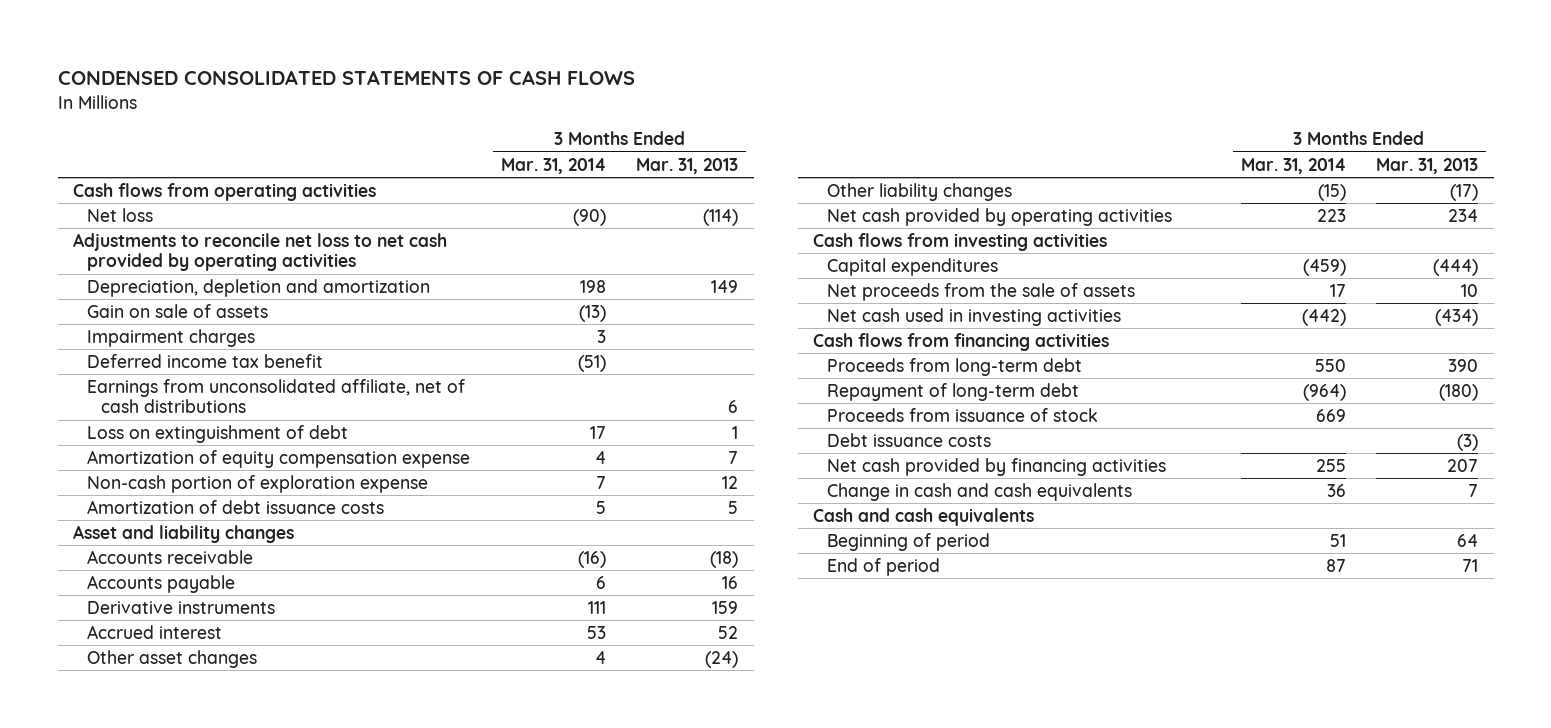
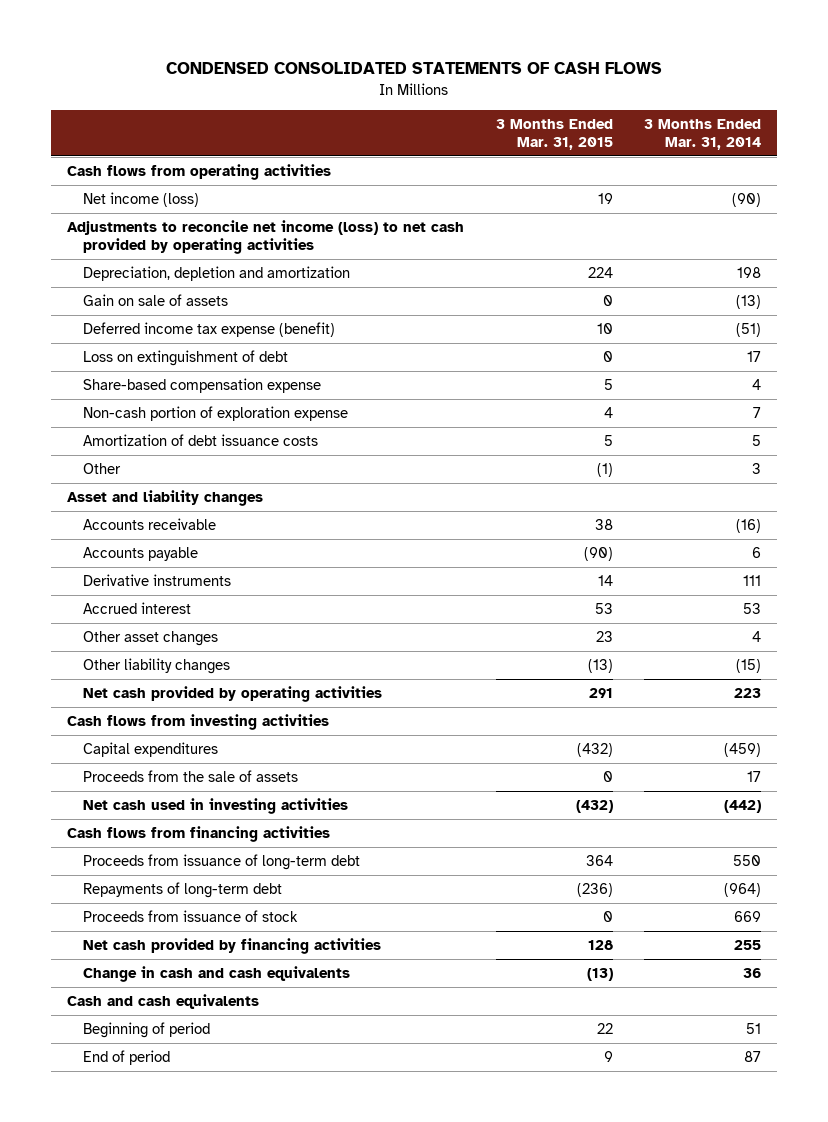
[636,157,739,174] Mar. 31, 2013 -> none
none -> [495,118,613,150] 3 Months Ended Mar. 31, 2015
[87,207,154,222] Net loss -> [82,192,199,208] Net income (loss)
[73,232,448,272] Adjustments to reconcile net loss to net cash provided by operating activities -> [66,220,464,255] Adjustments to reconcile net income (loss) to net cash provided by operating activities
[87,328,256,347] Impairment charges -> none
[87,378,466,414] Earnings from unconsolidated affiliate, net of cash distributions -> none
[87,353,324,368] Deferred income tax benefit -> [82,322,335,338] Deferred income tax expense (benefit)
[87,449,471,468] Amortization of equity compensation expense -> [82,378,321,394] Share-based compensation expense
none -> [82,463,121,475] Other
[826,282,1135,301] Net proceeds from the sale of assets -> [82,770,298,783] Proceeds from the sale of assets
[826,357,1082,376] Proceeds from long-term debt -> [82,854,360,871] Proceeds from issuance of long-term debt
[826,382,1079,401] Repayment of long-term debt -> [82,882,282,899] Repayments of long-term debt
[826,432,991,447] Debt issuance costs -> none

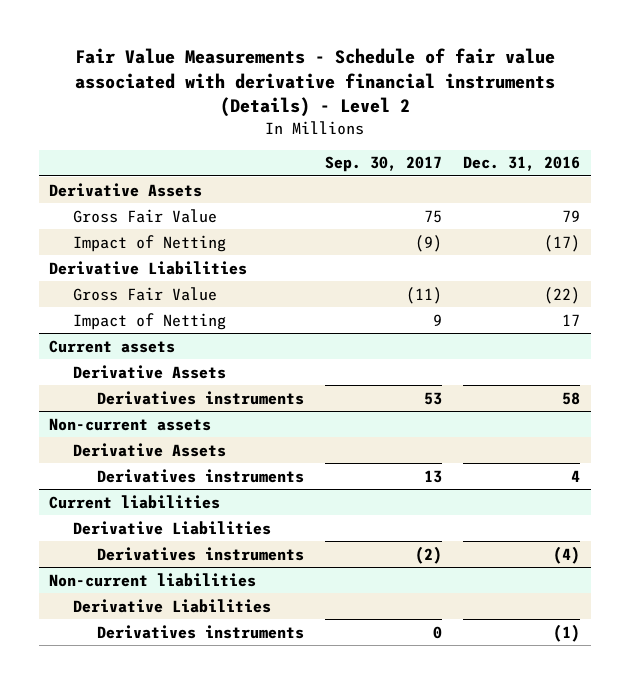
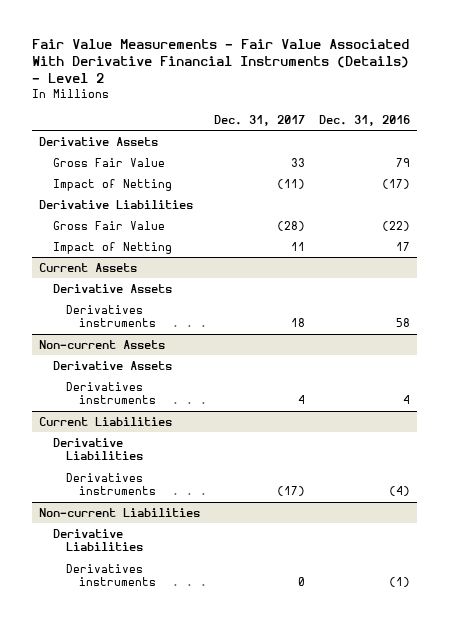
[74,48,555,118] Fair Value Measurements - Schedule of fair value associated with derivative financial instruments (Details) - Level 2 -> [32,39,410,84] Fair Value Measurements - Fair Value Associated With Derivative Financial Instruments (Details) - Level 2
[325,156,443,173] Sep. 30, 2017 -> none
none -> [214,114,306,126] Dec. 31, 2017
[49,339,176,353] Current assets -> [39,262,138,272] Current Assets
[49,417,212,431] Non-current assets -> [39,339,166,349] Non-current Assets
[49,494,221,509] Current liabilities -> [39,416,173,426] Current Liabilities
[49,572,257,587] Non-current liabilities -> [39,507,201,517] Non-current Liabilities

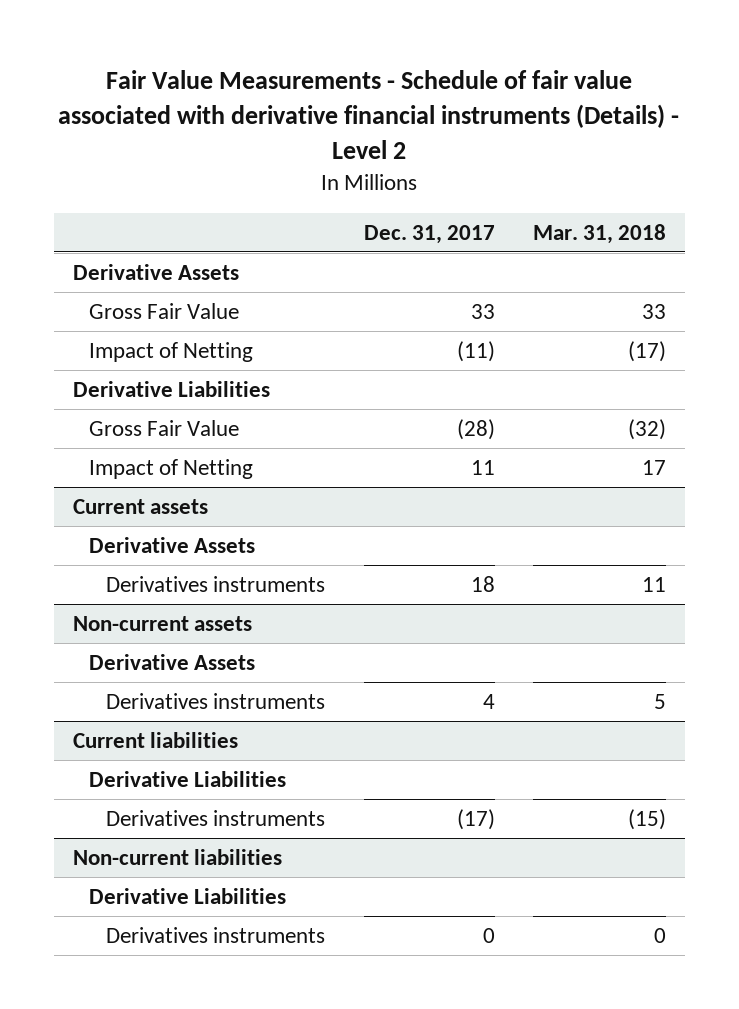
[32,39,410,84] Fair Value Measurements - Fair Value Associated With Derivative Financial Instruments (Details) - Level 2 -> [58,69,680,160] Fair Value Measurements - Schedule of fair value associated with derivative financial instruments (Details) - Level 2
[319,114,411,126] Dec. 31, 2016 -> none
none -> [533,223,667,244] Mar. 31, 2018
[39,262,138,272] Current Assets -> [72,498,208,514] Current assets
[39,339,166,349] Non-current Assets -> [72,615,252,631] Non-current assets
[39,416,173,426] Current Liabilities -> [72,731,238,748] Current liabilities
[39,507,201,517] Non-current Liabilities -> [72,848,282,865] Non-current liabilities

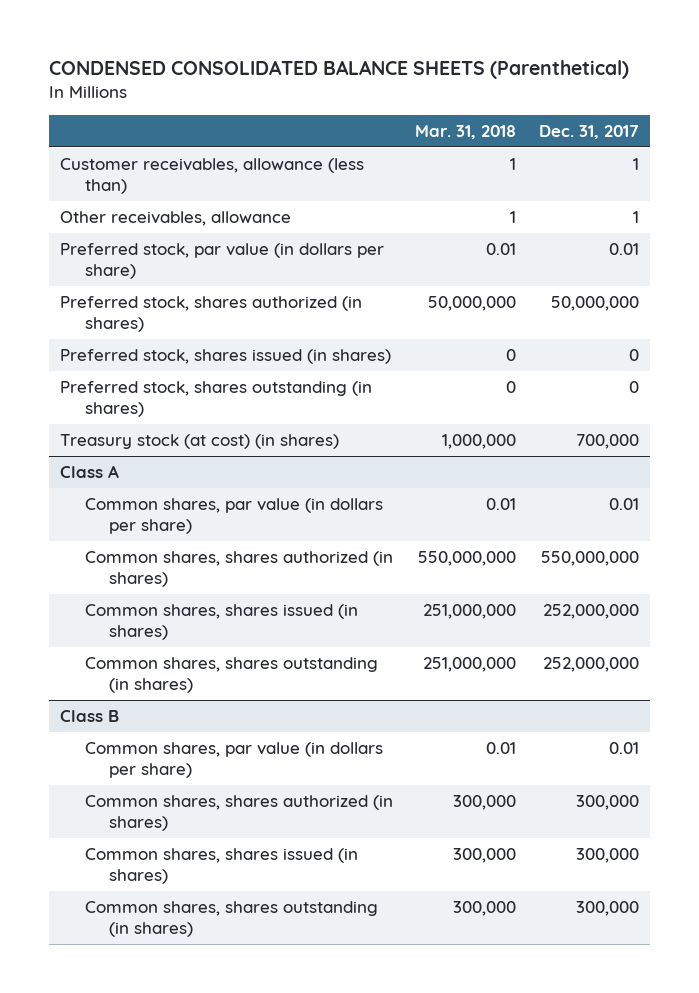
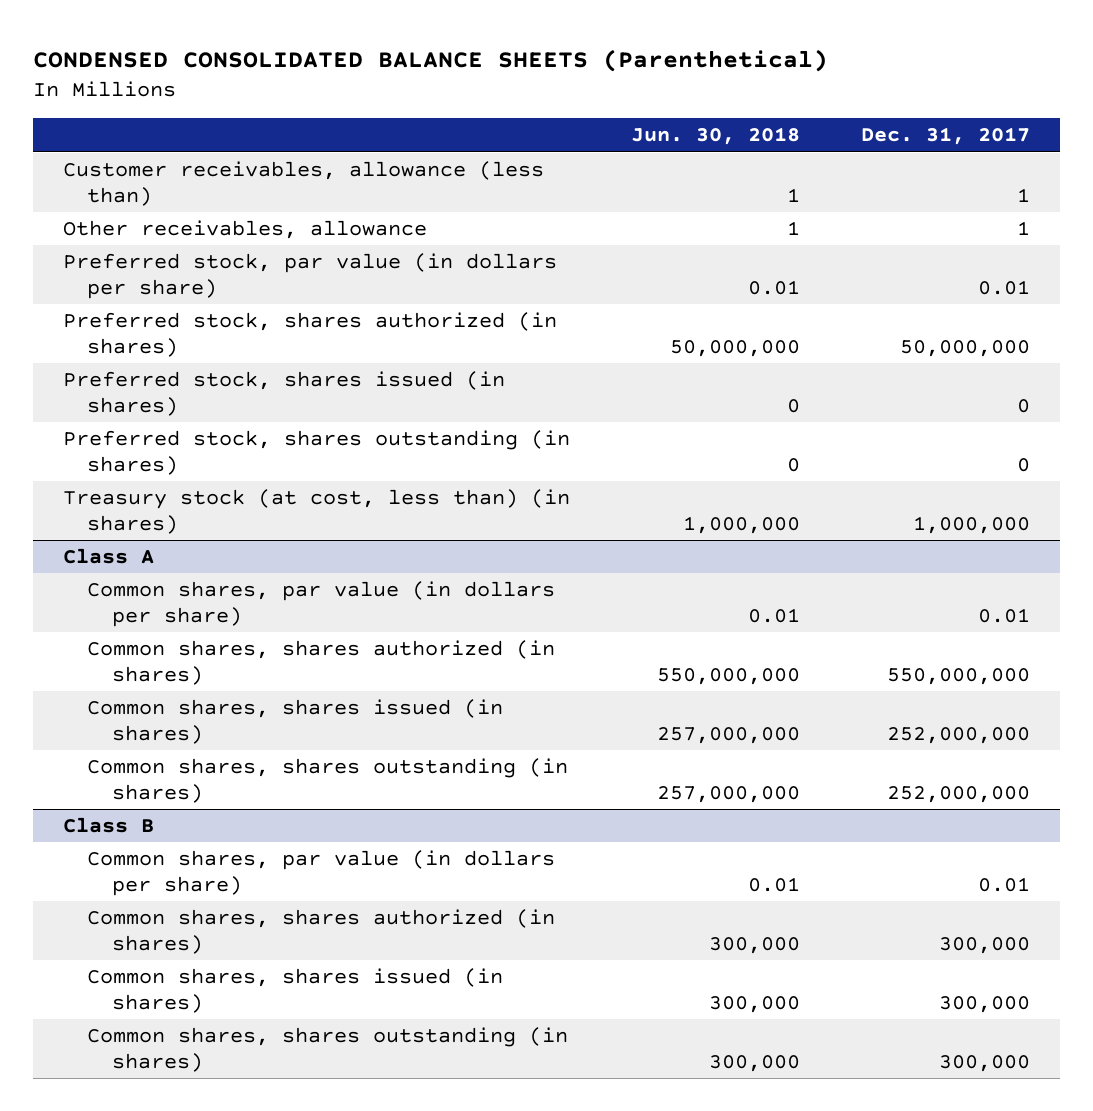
[415,124,517,139] Mar. 31, 2018 -> none
none -> [631,127,801,146] Jun. 30, 2018
[60,433,340,449] Treasury stock (at cost) (in shares) -> [63,489,571,534] Treasury stock (at cost, less than) (in shares)
[575,433,639,449] 700,000 -> [912,515,1030,534] 1,000,000

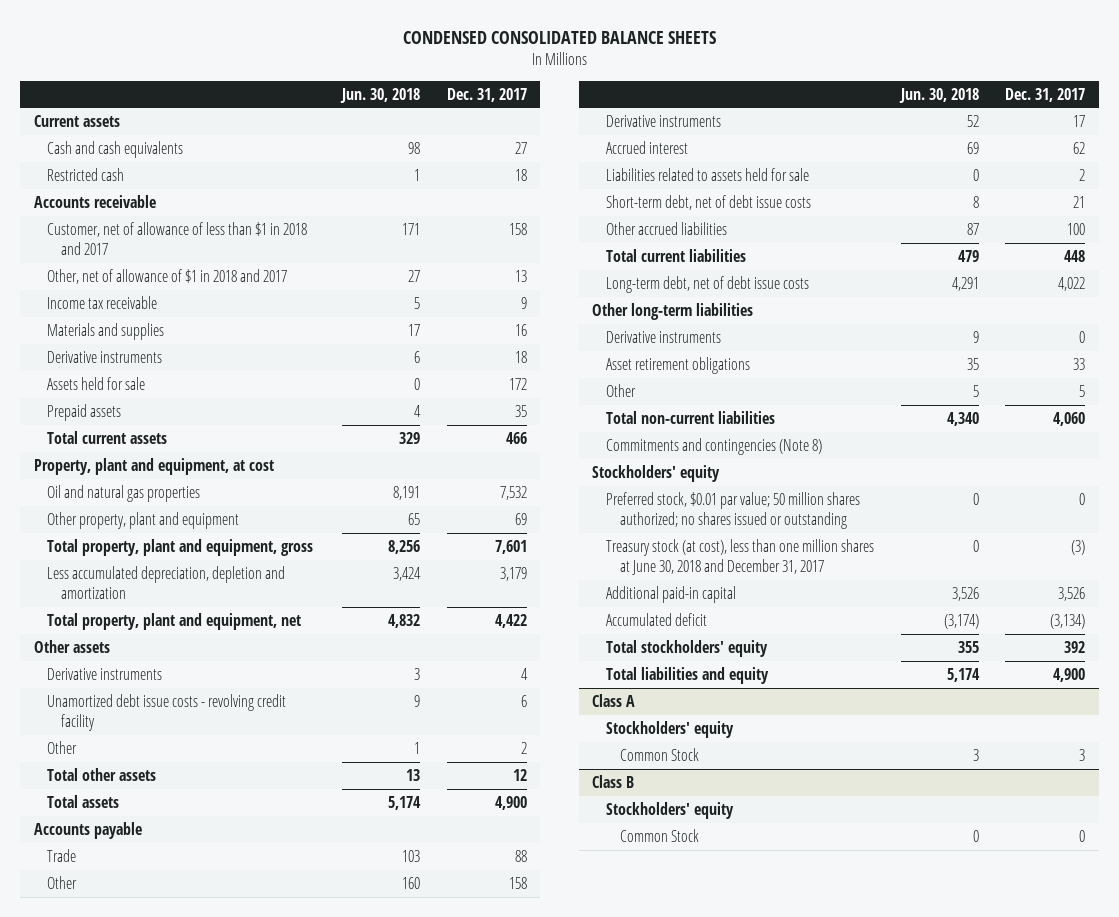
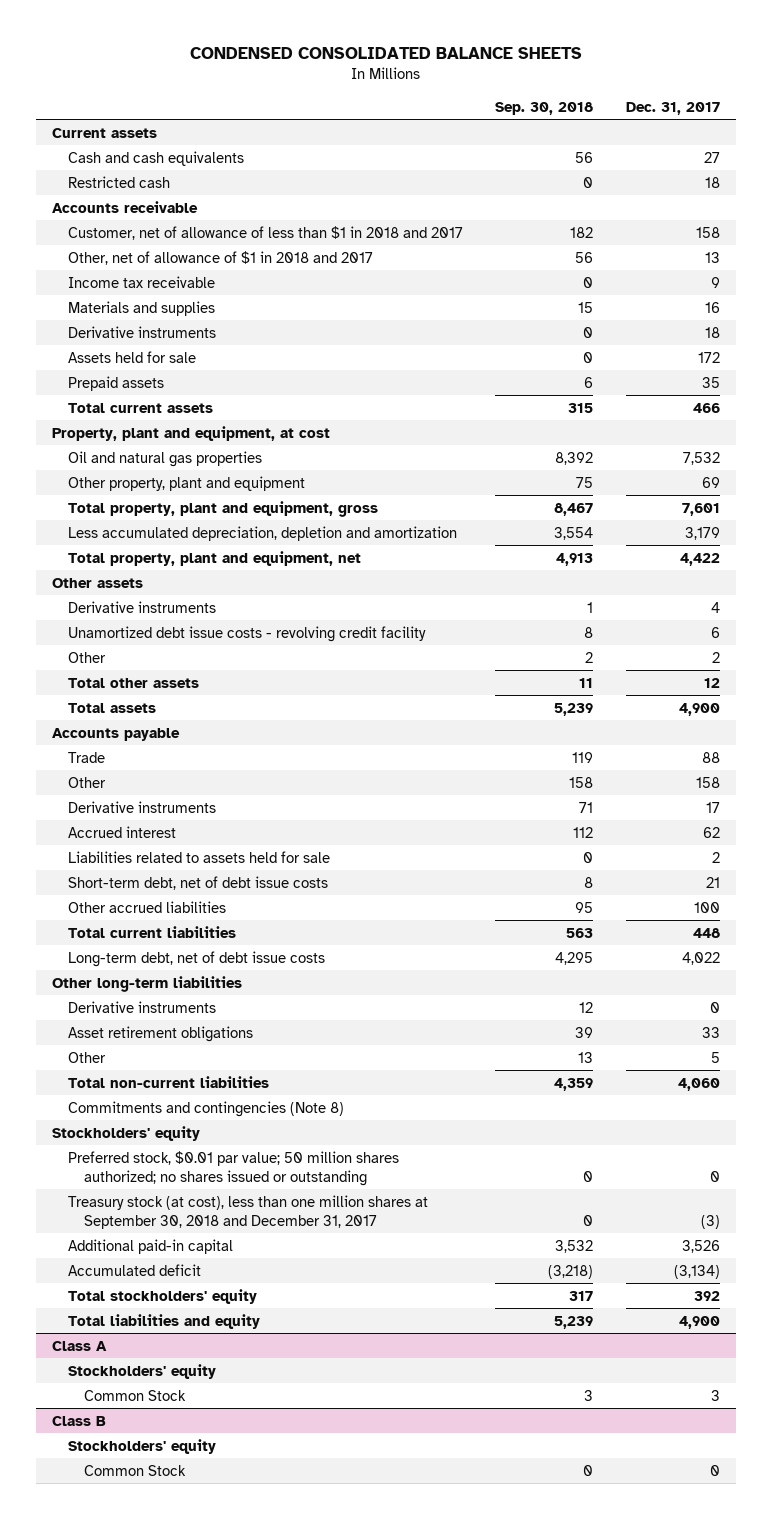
[340,87,421,103] Jun. 30, 2018 -> none
none -> [495,101,594,115] Sep. 30, 2018
[605,538,874,575] Treasury stock (at cost), less than one million shares at June 30, 2018 and December 31, 2017 -> [67,1194,428,1229] Treasury stock (at cost), less than one million shares at September 30, 2018 and December 31, 2017

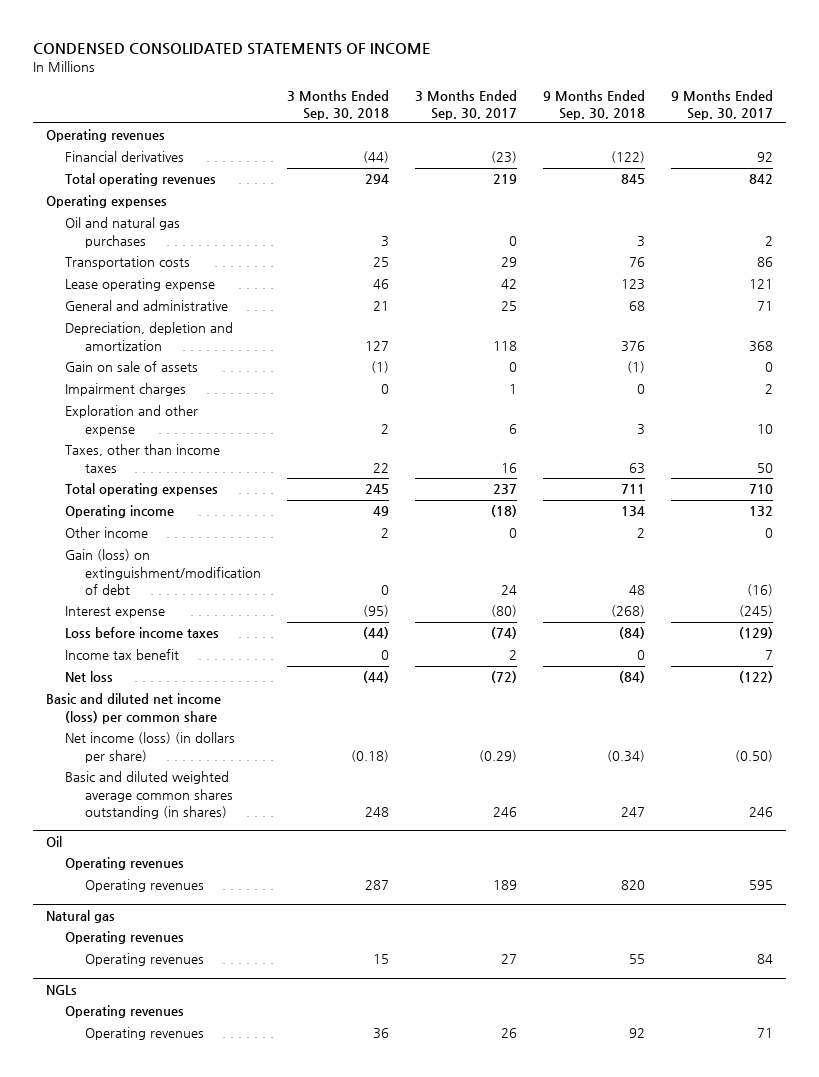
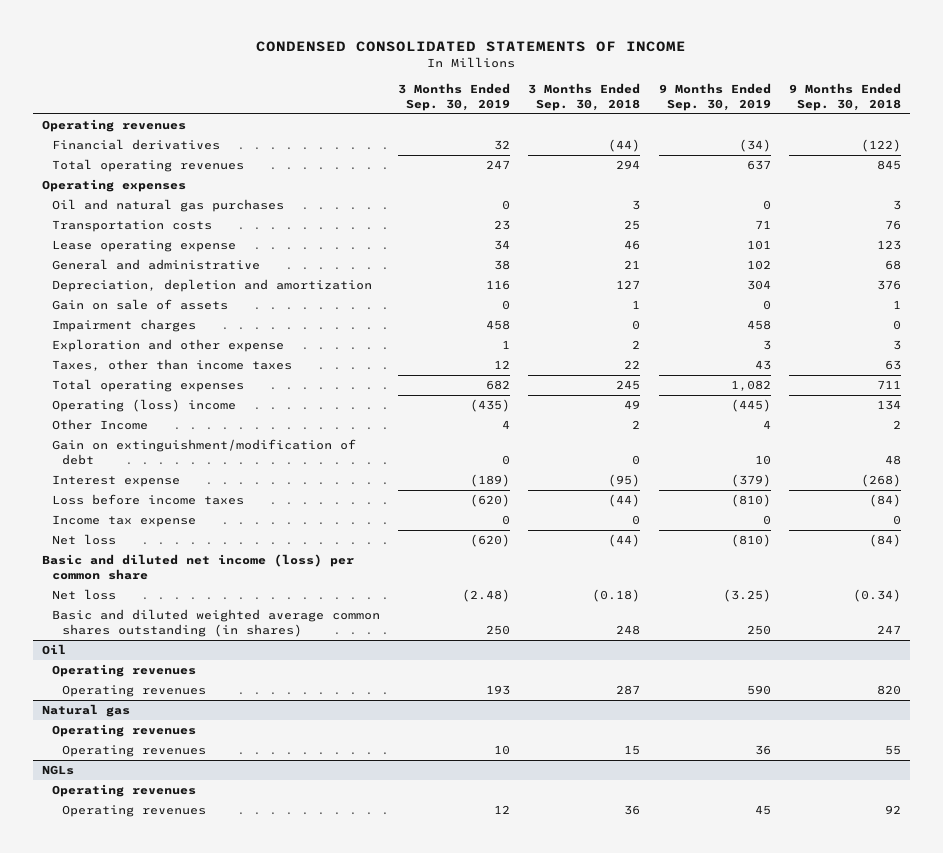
[415,89,518,120] 3 Months Ended Sep. 30, 2017 -> none
[671,89,774,120] 9 Months Ended Sep. 30, 2017 -> none
none -> [398,82,511,111] 3 Months Ended Sep. 30, 2019
none -> [658,82,771,111] 9 Months Ended Sep. 30, 2019
[371,361,390,374] (1) -> [632,300,641,310] 1
[627,361,646,374] (1) -> [892,300,901,310] 1
[65,505,175,519] Operating income -> [52,399,237,413] Operating (loss) income
[65,527,149,539] Other income -> [52,419,149,431] Other Income
[65,549,261,595] Gain (loss) on extinguishment/modification of debt -> [52,439,357,466] Gain on extinguishment/modification of debt
[65,649,180,661] Income tax benefit -> [52,515,197,528] Income tax expense
[65,732,236,763] Net income (loss) (in dollars per share) -> [52,589,117,601] Net loss

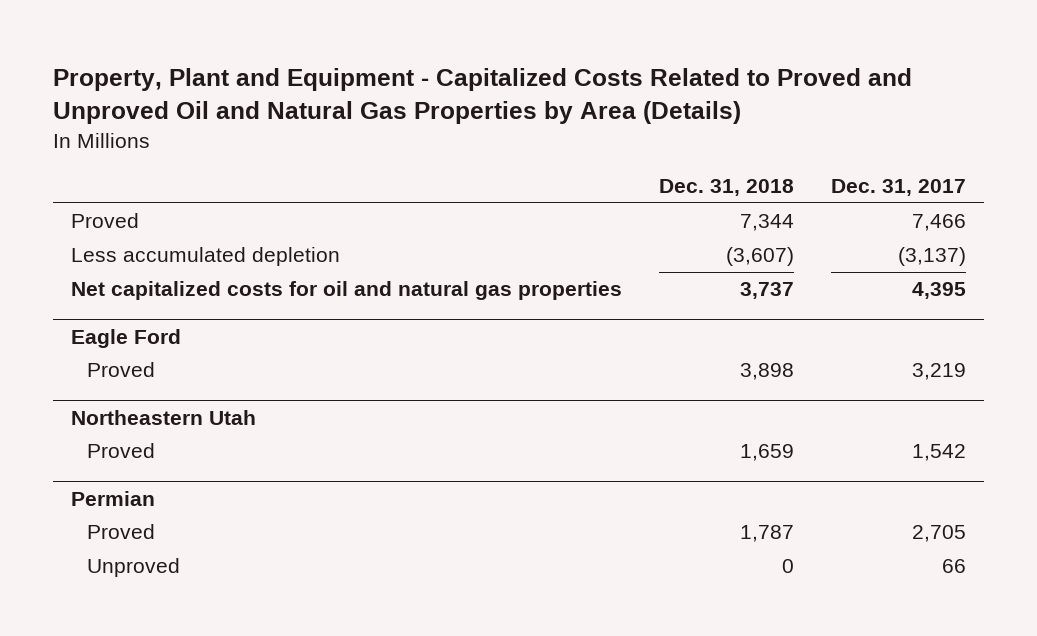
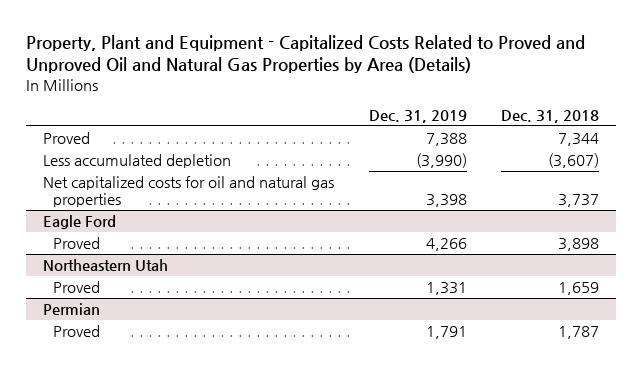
[830,179,966,197] Dec. 31, 2017 -> none
none -> [368,110,467,124] Dec. 31, 2019
[86,558,180,578] Unproved -> none

